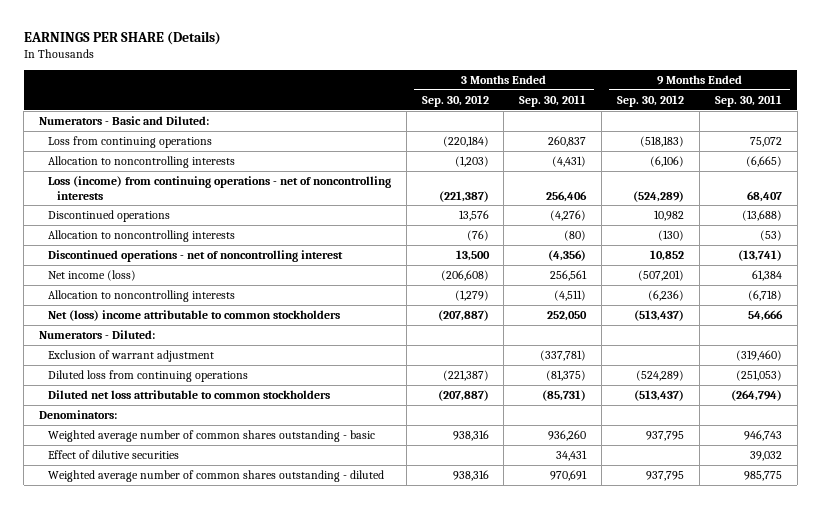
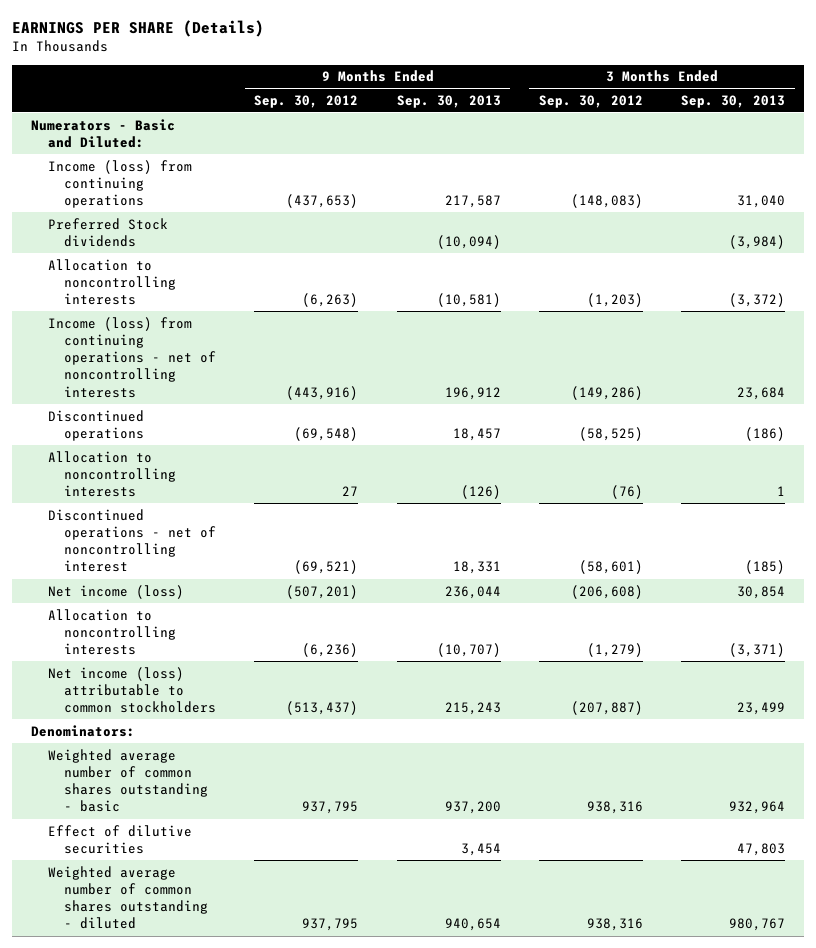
[519,94,587,107] Sep. 30, 2011 -> none
[714,94,782,107] Sep. 30, 2011 -> none
none -> [396,94,501,108] Sep. 30, 2013
none -> [681,94,786,108] Sep. 30, 2013
[47,135,212,148] Loss from continuing operations -> [47,159,192,209] Income (loss) from continuing operations
[442,135,489,147] (220,184) -> [570,194,643,209] (148,083)
[640,135,685,147] (518,183) -> [286,194,359,209] (437,653)
none -> [47,217,168,247] Preferred Stock dividends
[650,155,685,167] (6,106) -> [302,293,359,308] (6,263)
[47,175,391,200] Loss (income) from continuing operations - net of noncontrolling interests -> [47,316,217,398] Income (loss) from continuing operations - net of noncontrolling interests
[438,190,489,202] (221,387) -> [570,385,643,400] (149,286)
[633,190,685,202] (524,289) -> [286,385,359,400] (443,916)
[458,209,489,221] 13,576 -> [578,426,643,441] (58,525)
[654,209,685,221] 10,982 -> [294,426,359,441] (69,548)
[658,229,685,241] (130) -> [342,486,359,497] 27
[455,249,490,261] 13,500 -> [578,560,643,575] (58,601)
[650,249,685,261] 10,852 -> [294,560,359,575] (69,521)
[39,329,156,339] Numerators - Diluted: -> none
[47,349,214,362] Exclusion of warrant adjustment -> none
[47,369,248,382] Diluted loss from continuing operations -> none
[47,389,330,399] Diluted net loss attributable to common stockholders -> none
[47,309,340,321] Net (loss) income attributable to common stockholders -> [47,666,217,714] Net income (loss) attributable to common stockholders

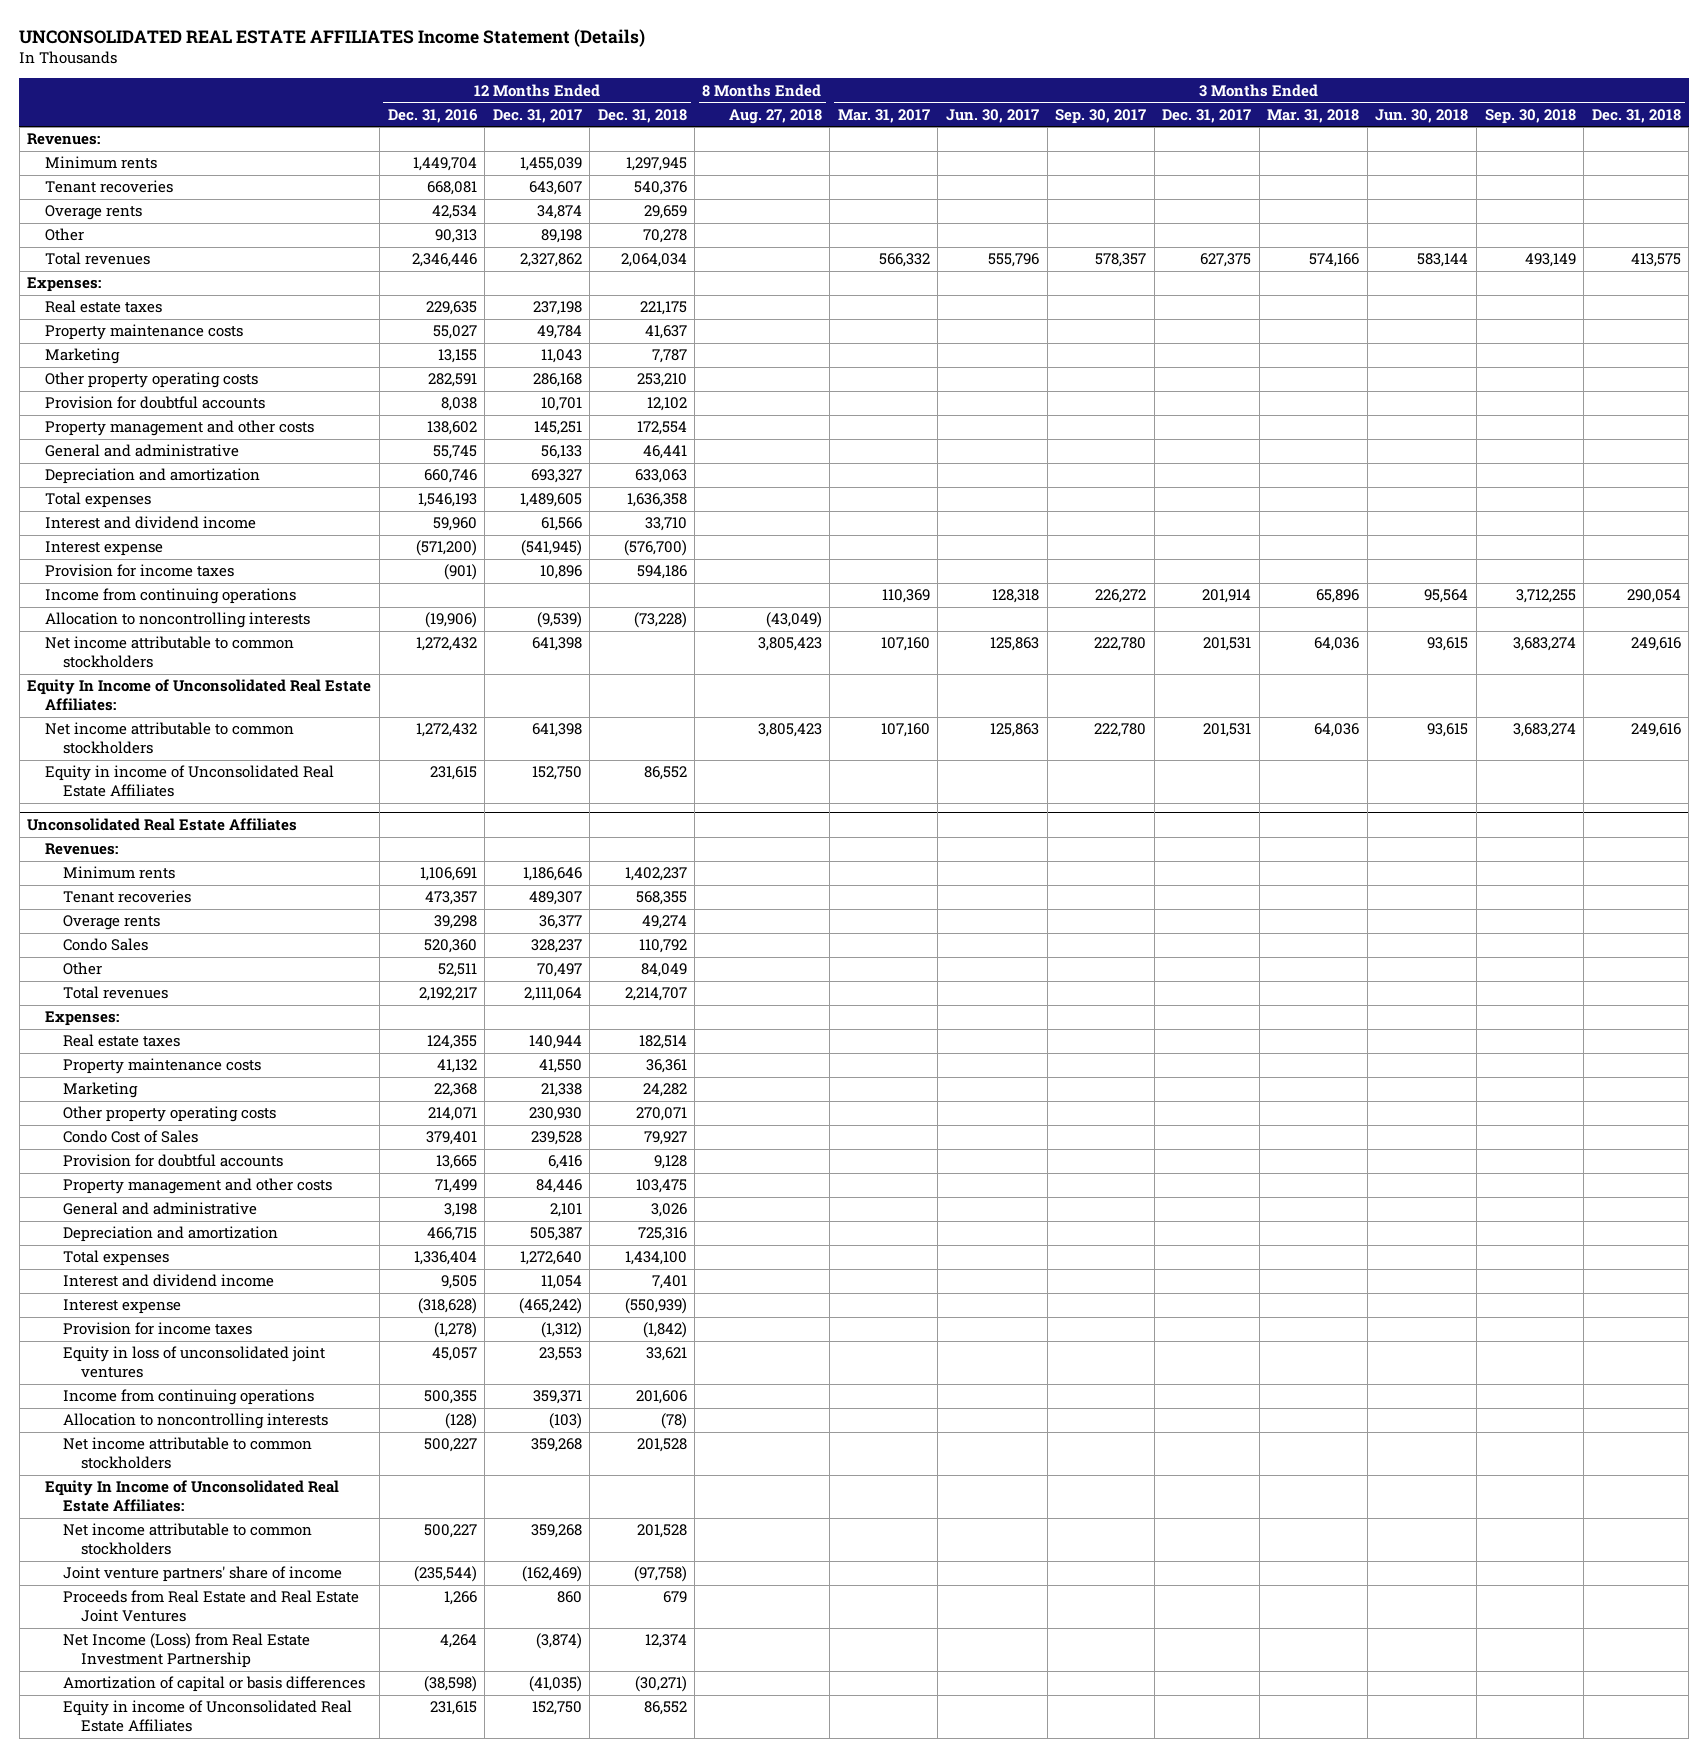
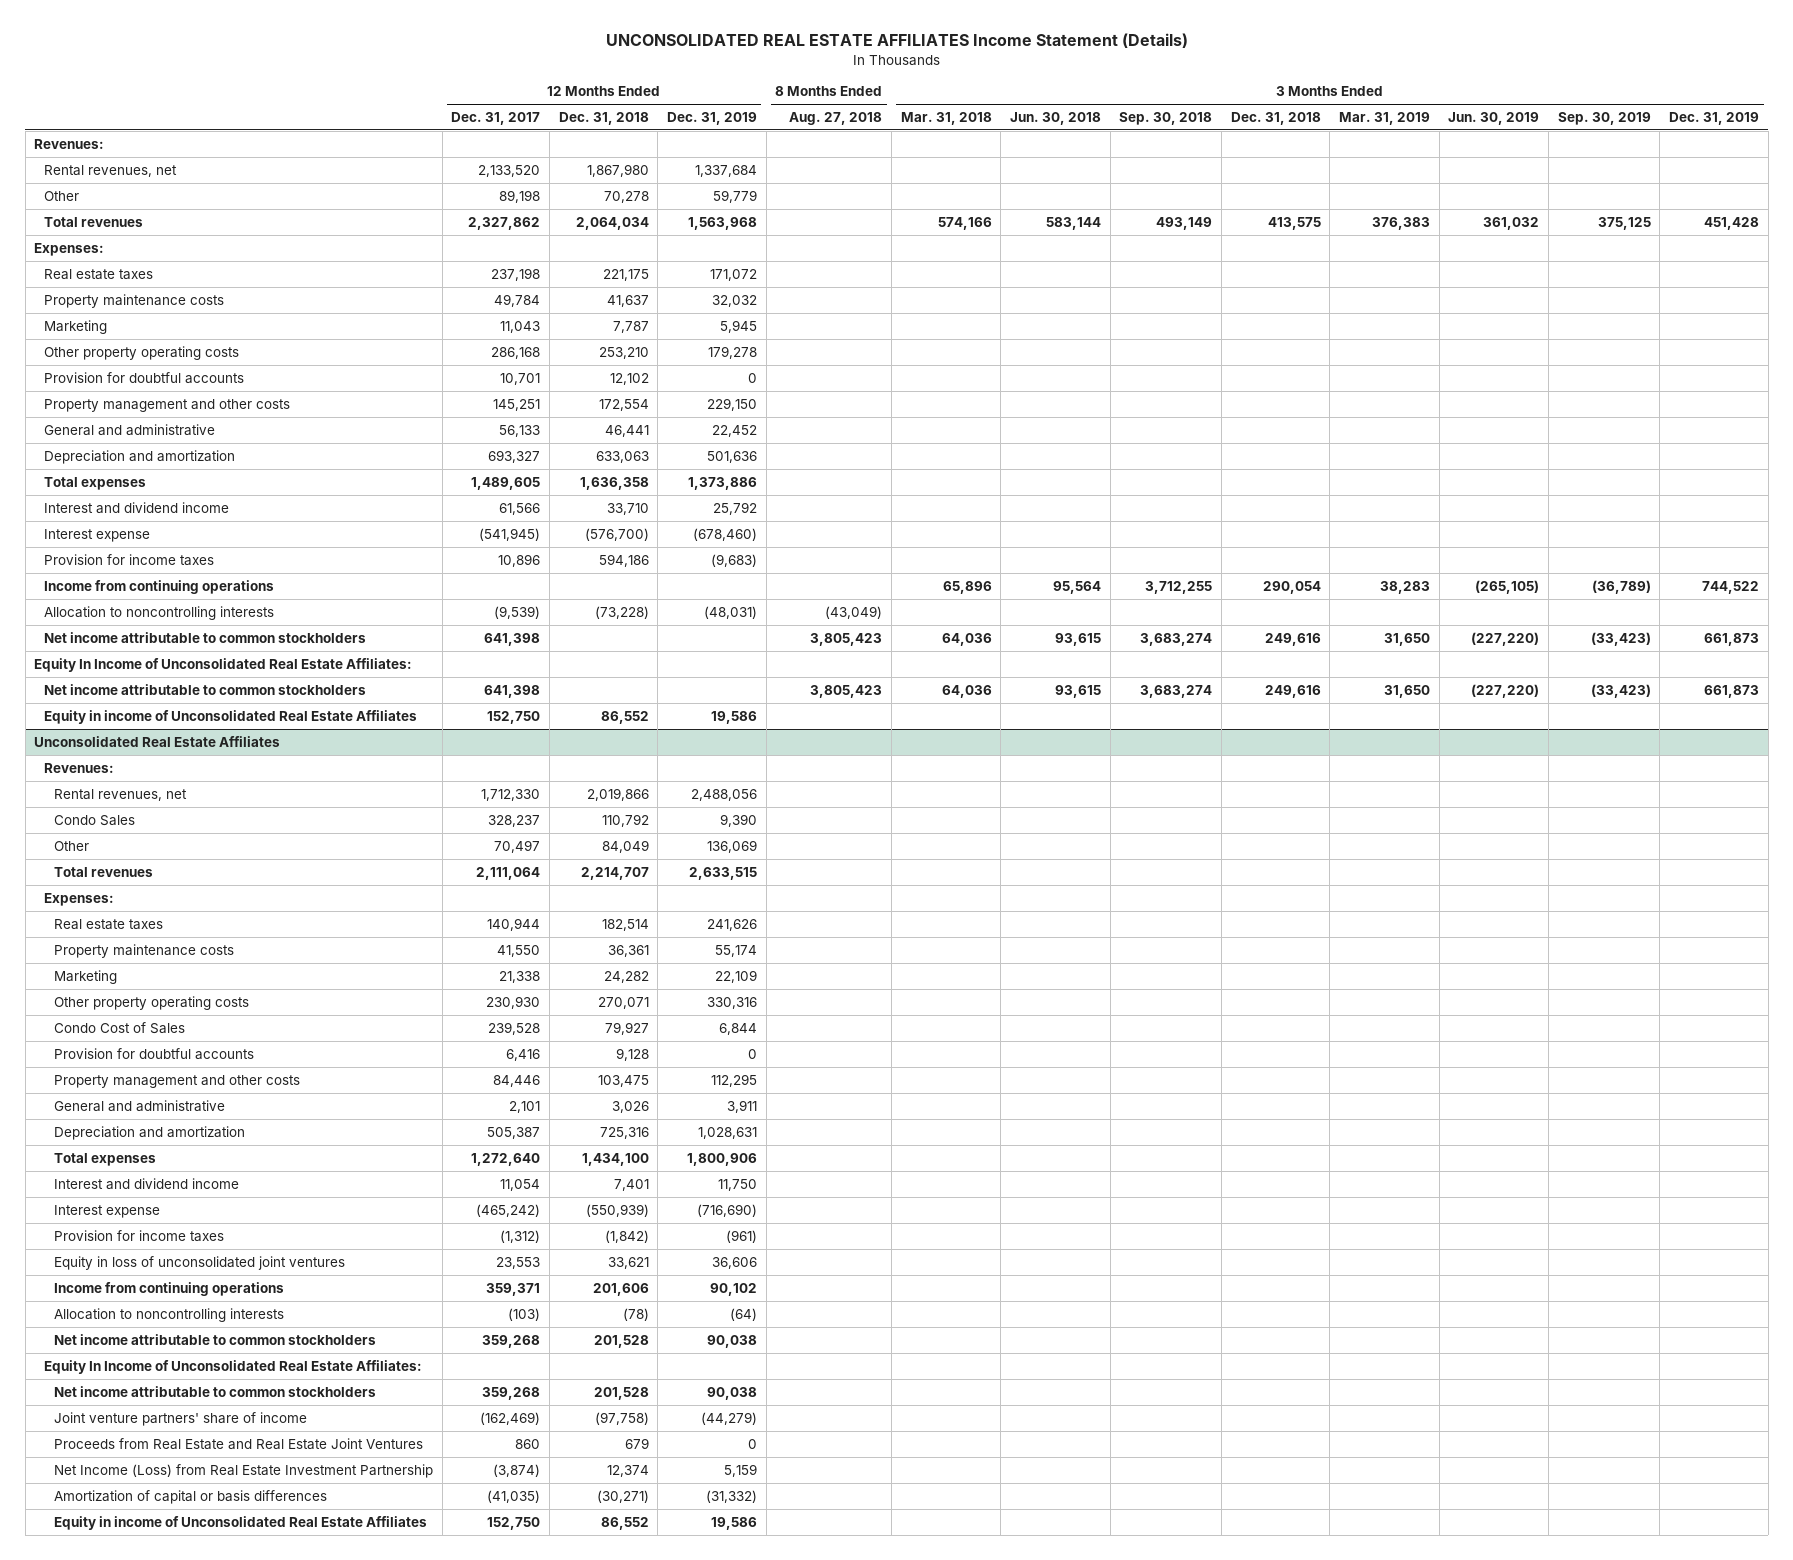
[387,108,478,123] Dec. 31, 2016 -> none
[837,108,930,123] Mar. 31, 2017 -> none
[946,108,1040,123] Jun. 30, 2017 -> none
[1055,108,1147,124] Sep. 30, 2017 -> none
[1162,108,1252,123] Dec. 31, 2017 -> none
none -> [666,112,757,126] Dec. 31, 2019
none -> [1338,112,1430,126] Mar. 31, 2019
none -> [1448,112,1540,126] Jun. 30, 2019
none -> [1557,112,1651,126] Sep. 30, 2019
none -> [1668,112,1759,126] Dec. 31, 2019
[45,156,158,170] Minimum rents -> none
[45,180,174,194] Tenant recoveries -> none
[45,205,143,221] Overage rents -> none
none -> [44,164,178,177] Rental revenues, net
[63,866,176,880] Minimum rents -> none
[63,890,192,904] Tenant recoveries -> none
[63,915,161,931] Overage rents -> none
none -> [53,788,187,801] Rental revenues, net

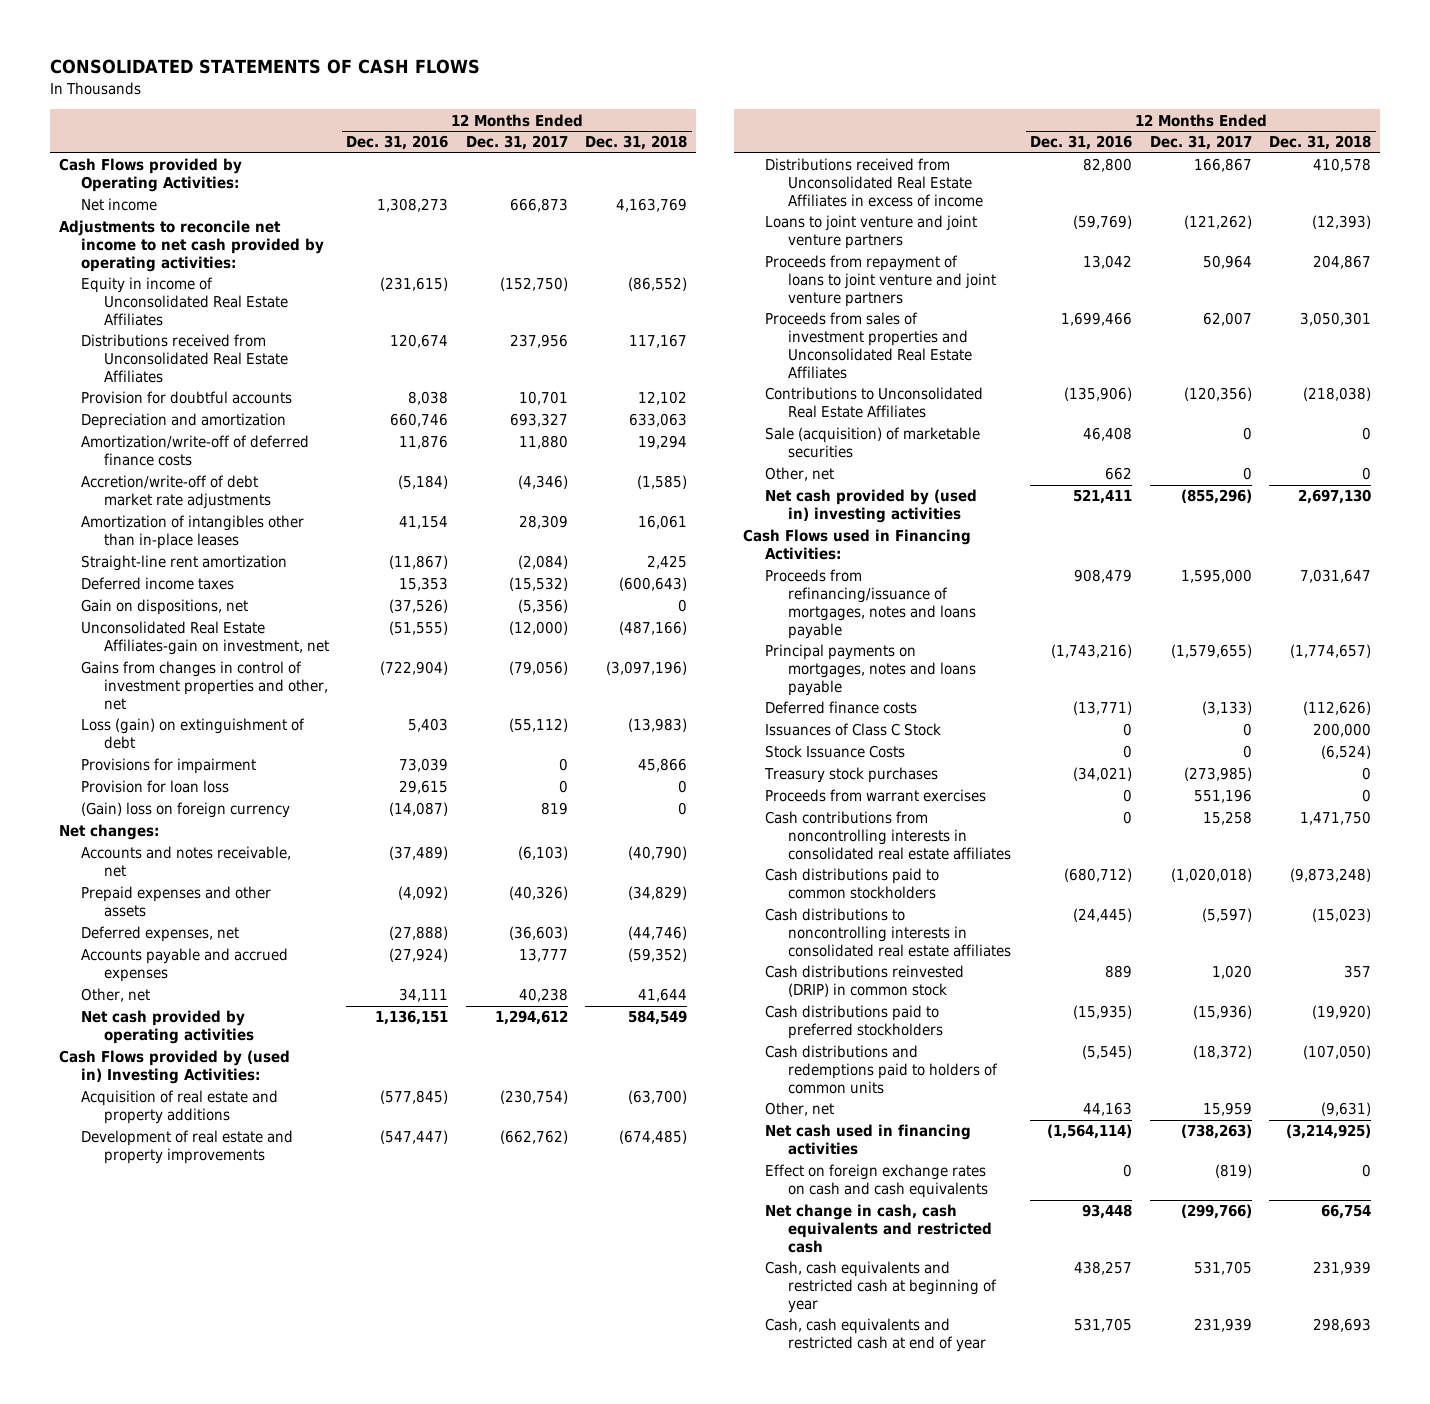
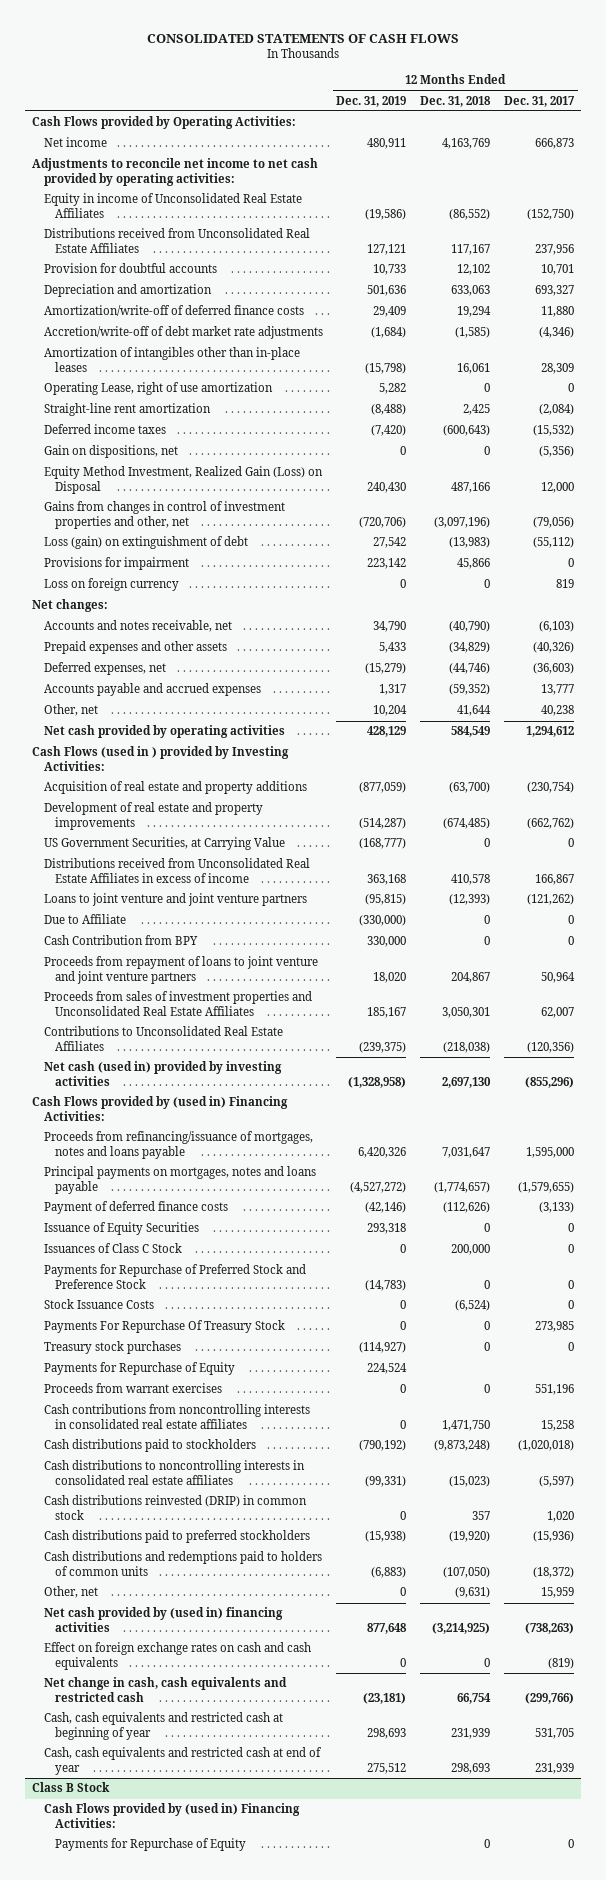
[346,135,449,151] Dec. 31, 2016 -> none
none -> [336,95,407,107] Dec. 31, 2019
none -> [43,382,273,396] Operating Lease, right of use amortization
[81,621,329,656] Unconsolidated Real Estate Affiliates-gain on investment, net -> [43,466,323,495] Equity Method Investment, Realized Gain (Loss) on Disposal
[508,621,568,636] (12,000) -> [541,482,575,494] 12,000
[619,621,688,636] (487,166) -> [451,482,491,494] 487,166
[81,780,230,794] Provision for loan loss -> none
[81,802,291,819] (Gain) loss on foreign currency -> [43,578,179,592] Loss on foreign currency
[58,1050,290,1085] Cash Flows provided by (used in) Investing Activities: -> [31,746,289,772] Cash Flows (used in ) provided by Investing Activities:
none -> [43,837,285,851] US Government Securities, at Carrying Value
none -> [43,914,126,925] Due to Affiliate
none -> [43,935,198,946] Cash Contribution from BPY
[765,427,981,459] Sale (acquisition) of marketable securities -> none
[765,467,835,482] Other, net -> none
[765,489,978,524] Net cash provided by (used in) investing activities -> [43,1061,282,1087] Net cash (used in) provided by investing activities
[742,529,971,561] Cash Flows used in Financing Activities: -> [31,1096,288,1122] Cash Flows provided by (used in) Financing Activities:
[765,701,918,715] Deferred finance costs -> [43,1201,228,1215] Payment of deferred finance costs
none -> [43,1222,199,1236] Issuance of Equity Securities
none -> [43,1264,306,1290] Payments for Repurchase of Preferred Stock and Preference Stock
none -> [43,1320,285,1334] Payments For Repurchase Of Treasury Stock
[1183,767,1252,782] (273,985) -> [568,1342,575,1352] 0
none -> [43,1362,235,1376] Payments for Repurchase of Equity
[765,868,940,900] Cash distributions paid to common stockholders -> [43,1439,256,1453] Cash distributions paid to stockholders
[765,1124,972,1156] Net cash used in financing activities -> [43,1607,283,1633] Net cash provided by (used in) financing activities
none -> [31,1782,110,1793] Class B Stock
none -> [43,1803,300,1829] Cash Flows provided by (used in) Financing Activities:
none -> [55,1838,247,1852] Payments for Repurchase of Equity

